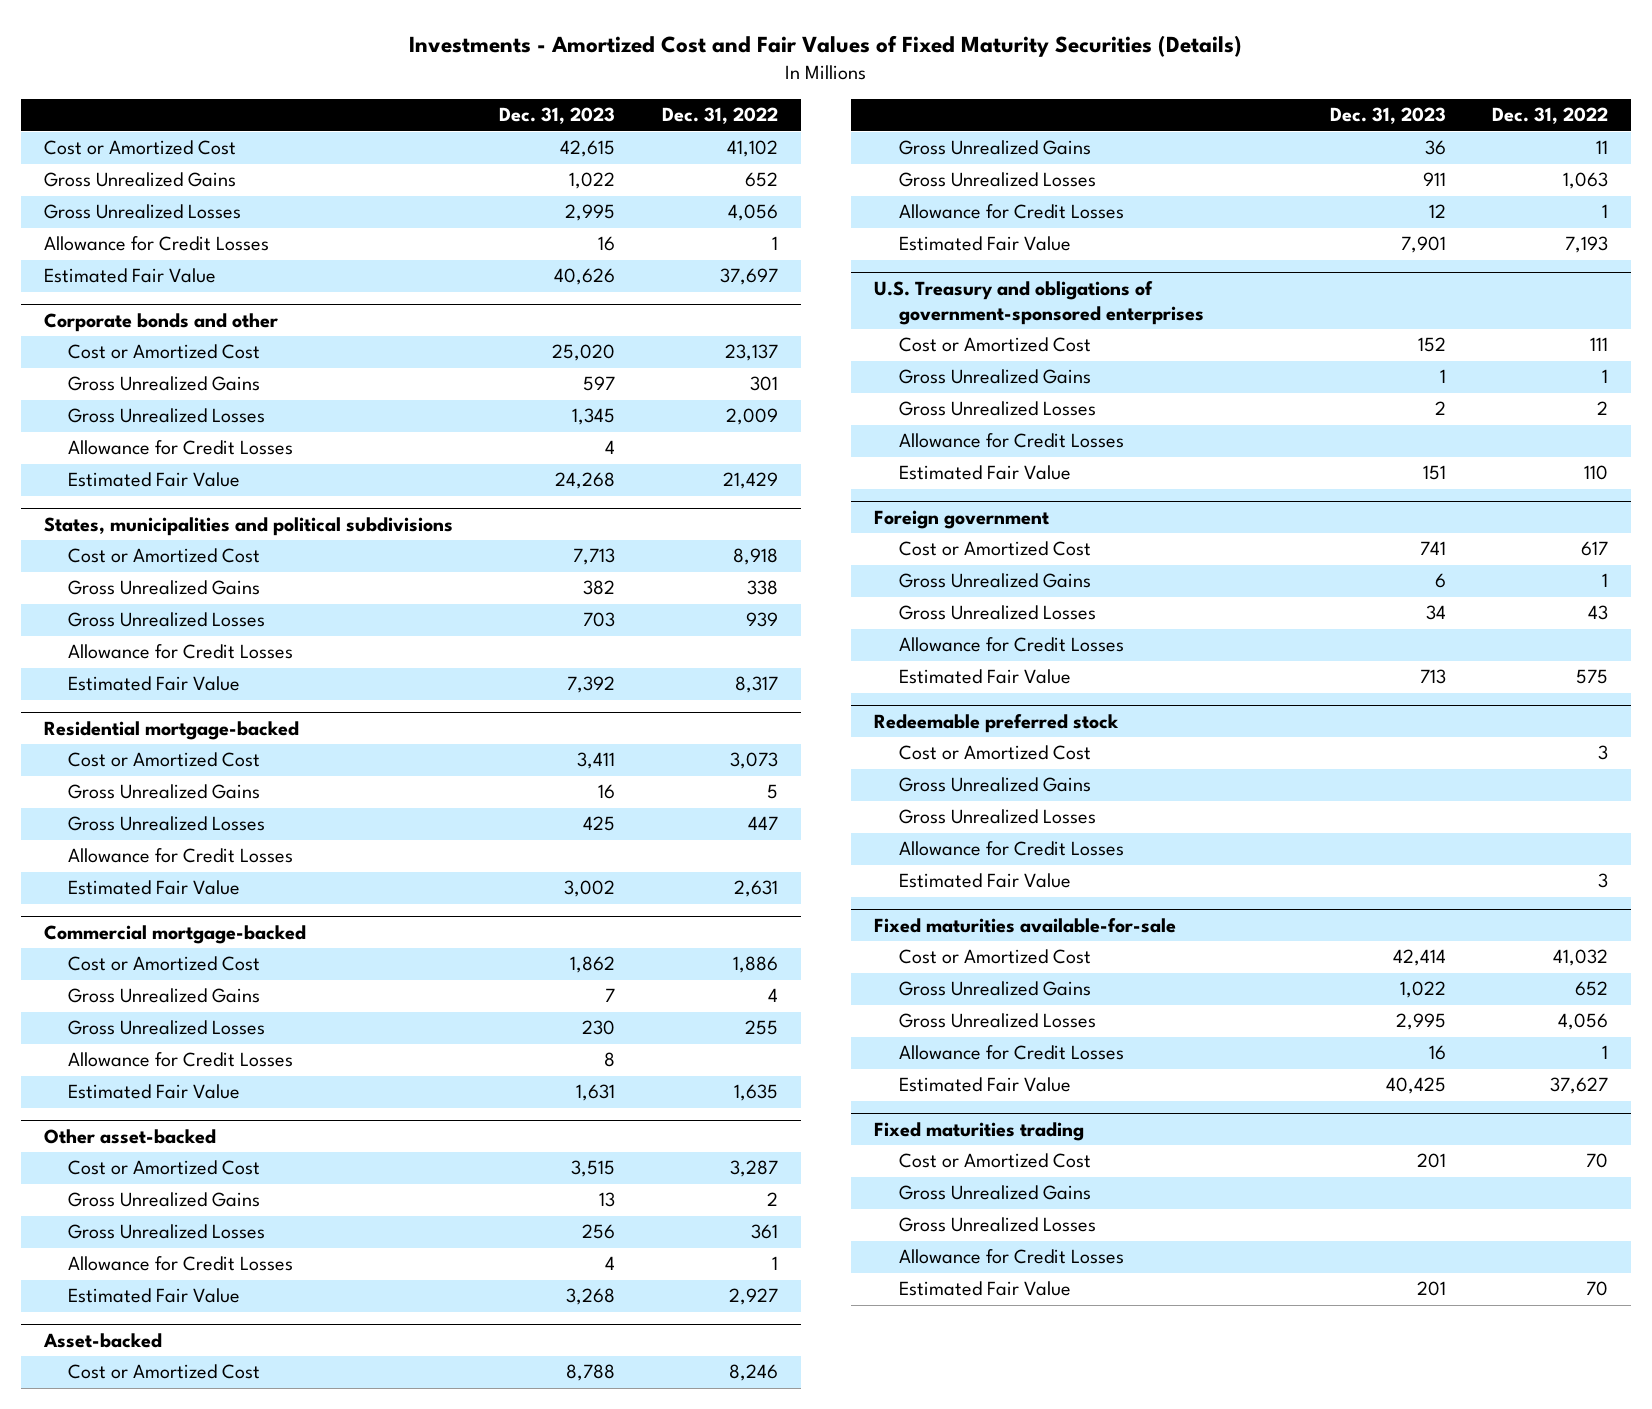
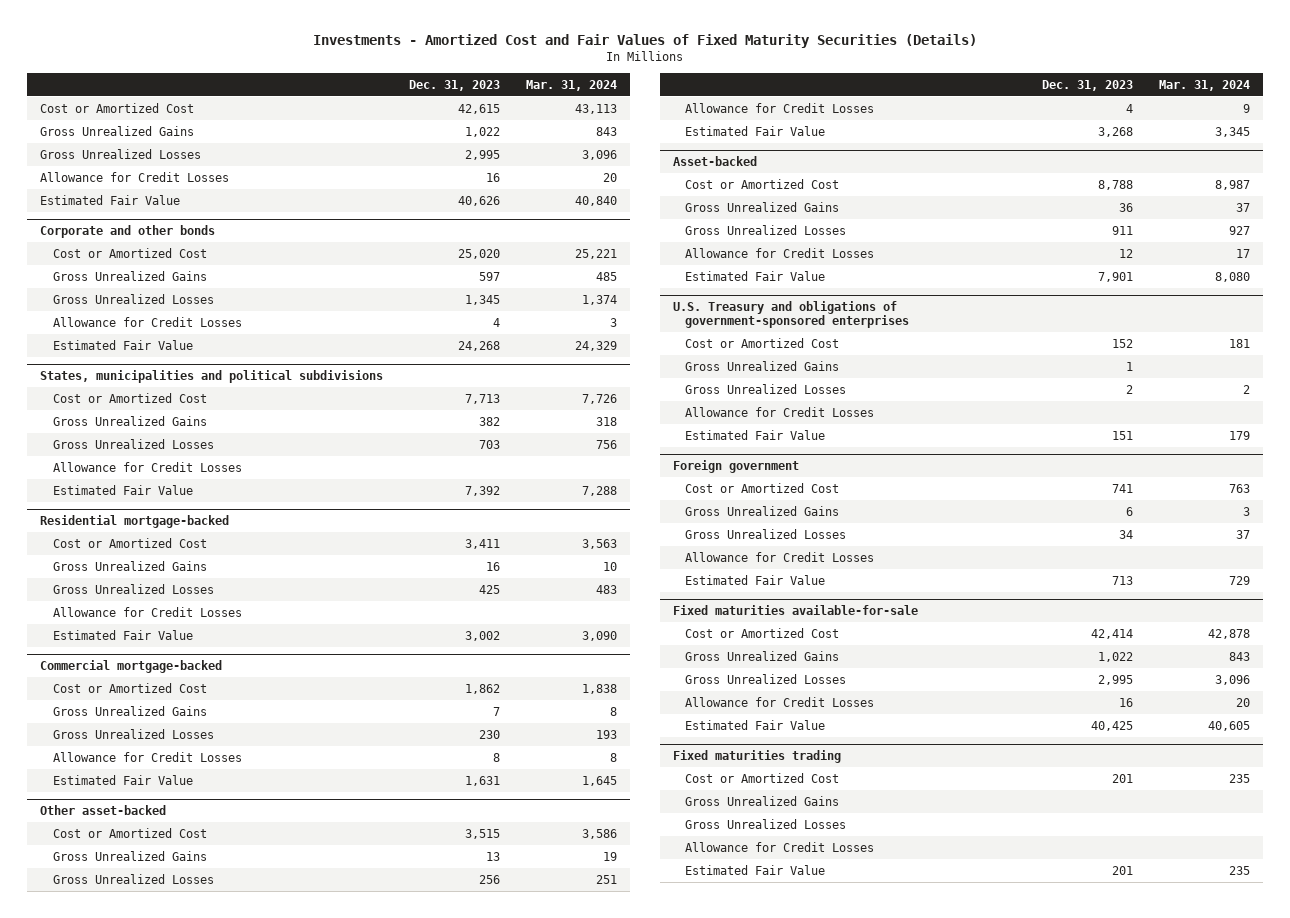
[661,107,778,125] Dec. 31, 2022 -> none
none -> [526,79,618,91] Mar. 31, 2024
[44,312,279,332] Corporate bonds and other -> [40,224,216,238] Corporate and other bonds
[874,713,1120,733] Redeemable preferred stock -> none
[898,745,1091,761] Cost or Amortized Cost -> none
[898,777,1091,793] Gross Unrealized Gains -> none
[898,809,1096,825] Gross Unrealized Losses -> none
[898,841,1124,857] Allowance for Credit Losses -> none
[898,873,1071,889] Estimated Fair Value -> none

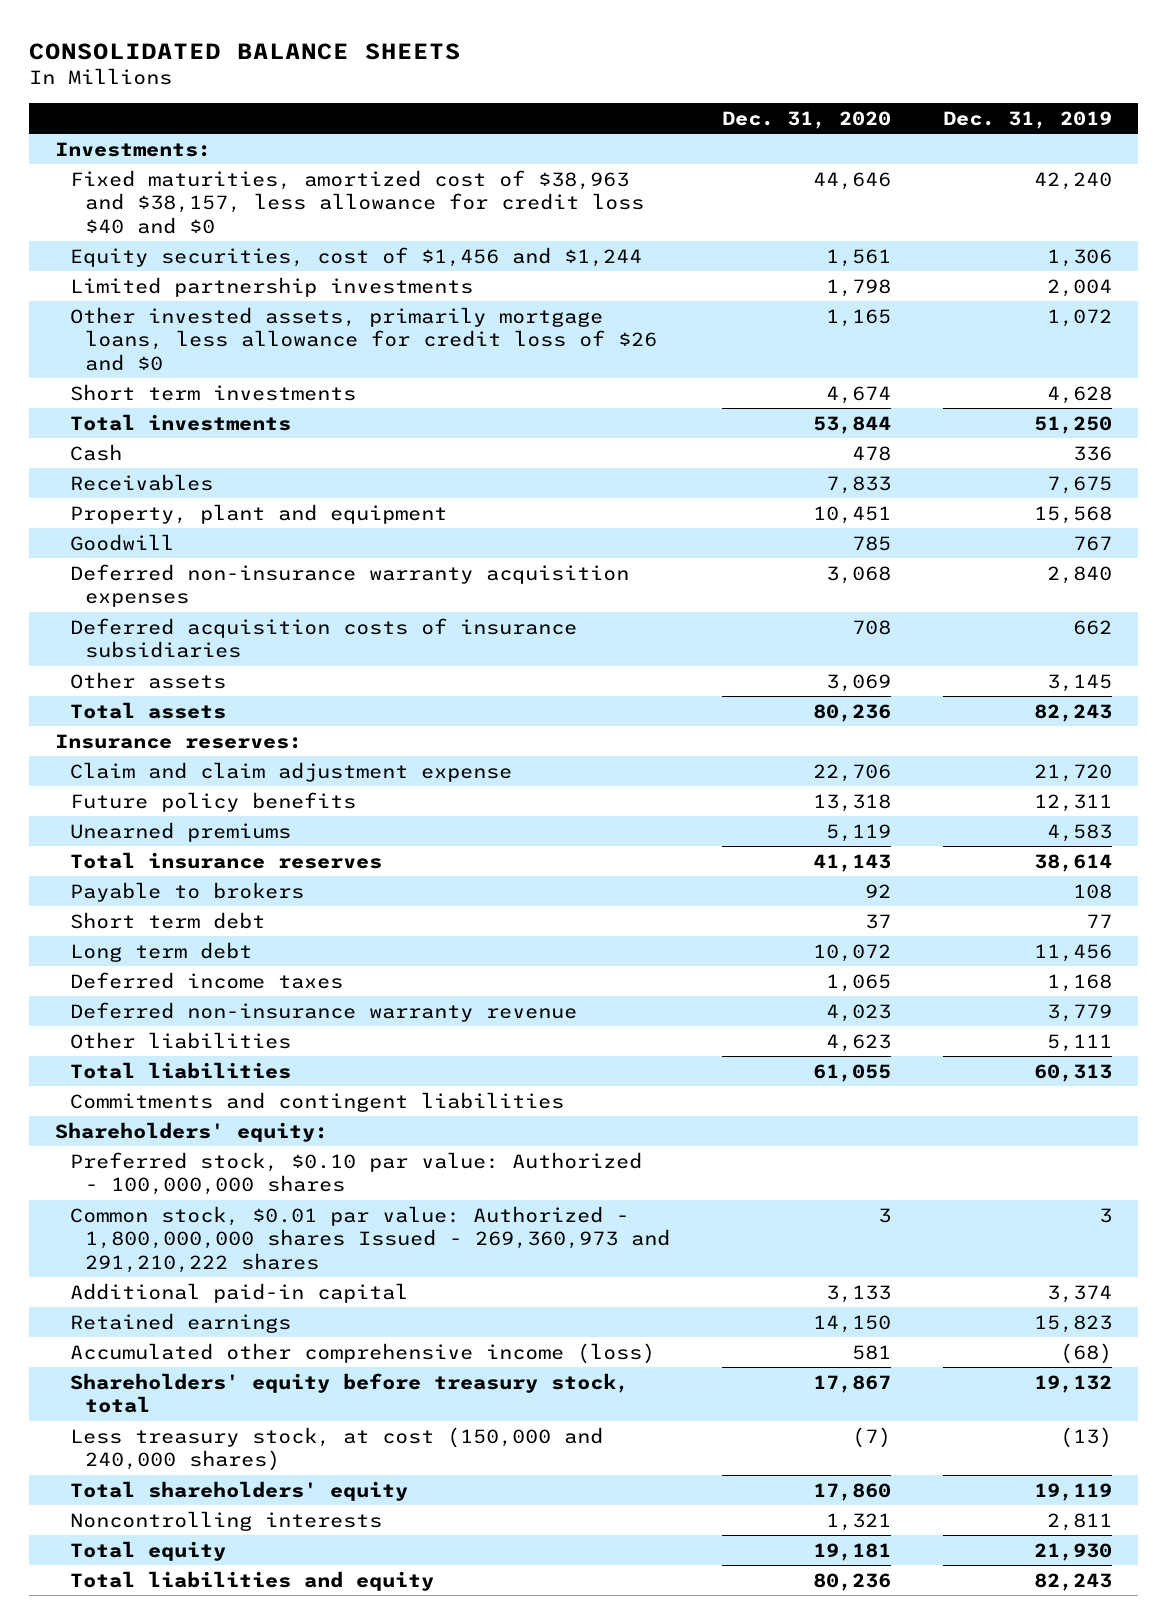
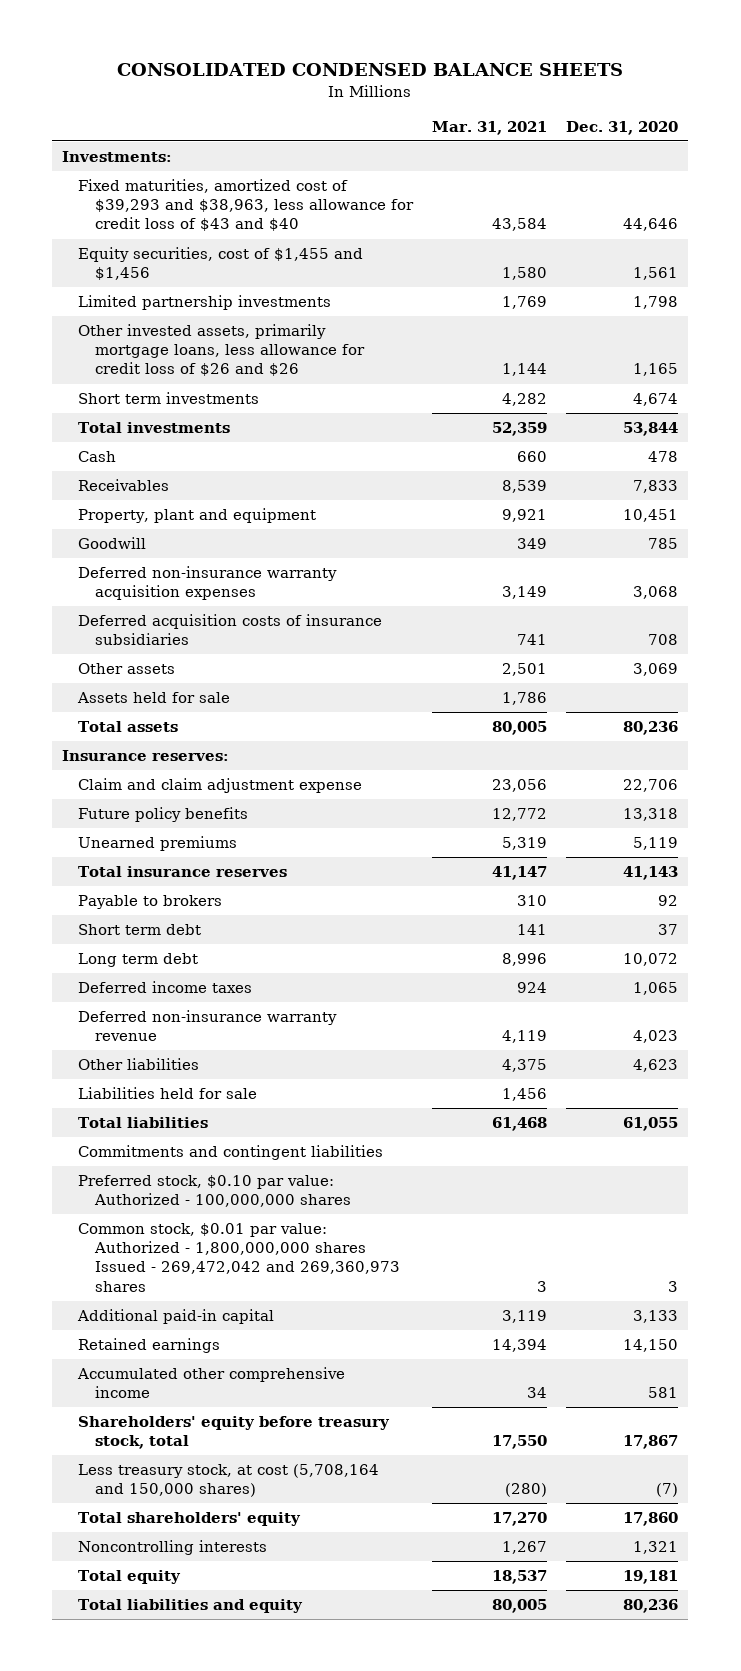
[29,42,462,60] CONSOLIDATED BALANCE SHEETS -> [117,63,624,77] CONSOLIDATED CONDENSED BALANCE SHEETS
[943,110,1113,129] Dec. 31, 2019 -> none
none -> [431,120,547,135] Mar. 31, 2021
[70,169,645,235] Fixed maturities, amortized cost of $38,963 and $38,157, less allowance for credit loss $40 and $0 -> [78,179,414,232] Fixed maturities, amortized cost of $39,293 and $38,963, less allowance for credit loss of $43 and $40
[70,246,643,267] Equity securities, cost of $1,456 and $1,244 -> [78,247,364,281] Equity securities, cost of $1,455 and $1,456
[70,306,658,372] Other invested assets, primarily mortgage loans, less allowance for credit loss of $26 and $0 -> [78,324,365,377] Other invested assets, primarily mortgage loans, less allowance for credit loss of $26 and $26
none -> [77,692,231,704] Assets held for sale
none -> [78,1087,258,1100] Liabilities held for sale
[55,1121,329,1142] Shareholders' equity: -> none
[70,1205,671,1274] Common stock, $0.01 par value: Authorized - 1,800,000,000 shares Issued - 269,360,973 and 291,210,222 shares -> [78,1223,400,1292] Common stock, $0.01 par value: Authorized - 1,800,000,000 shares Issued - 269,472,042 and 269,360,973 shares
[70,1342,656,1364] Accumulated other comprehensive income (loss) -> [77,1367,346,1399] Accumulated other comprehensive income
[70,1426,604,1472] Less treasury stock, at cost (150,000 and 240,000 shares) -> [78,1464,380,1498] Less treasury stock, at cost (5,708,164 and 150,000 shares)

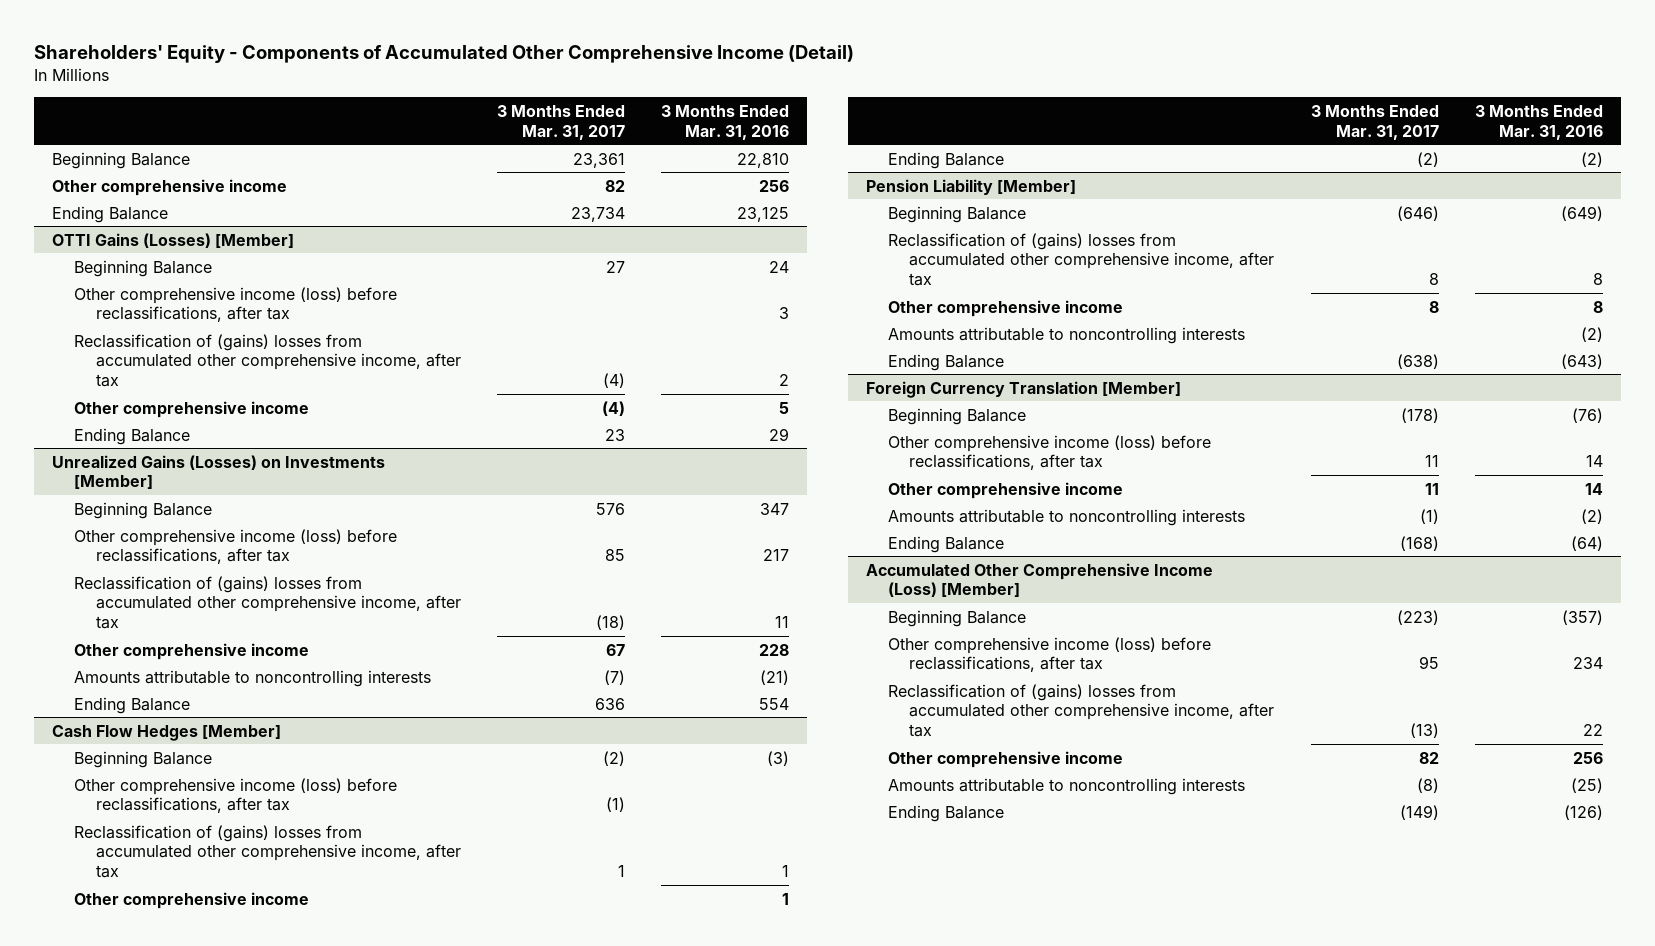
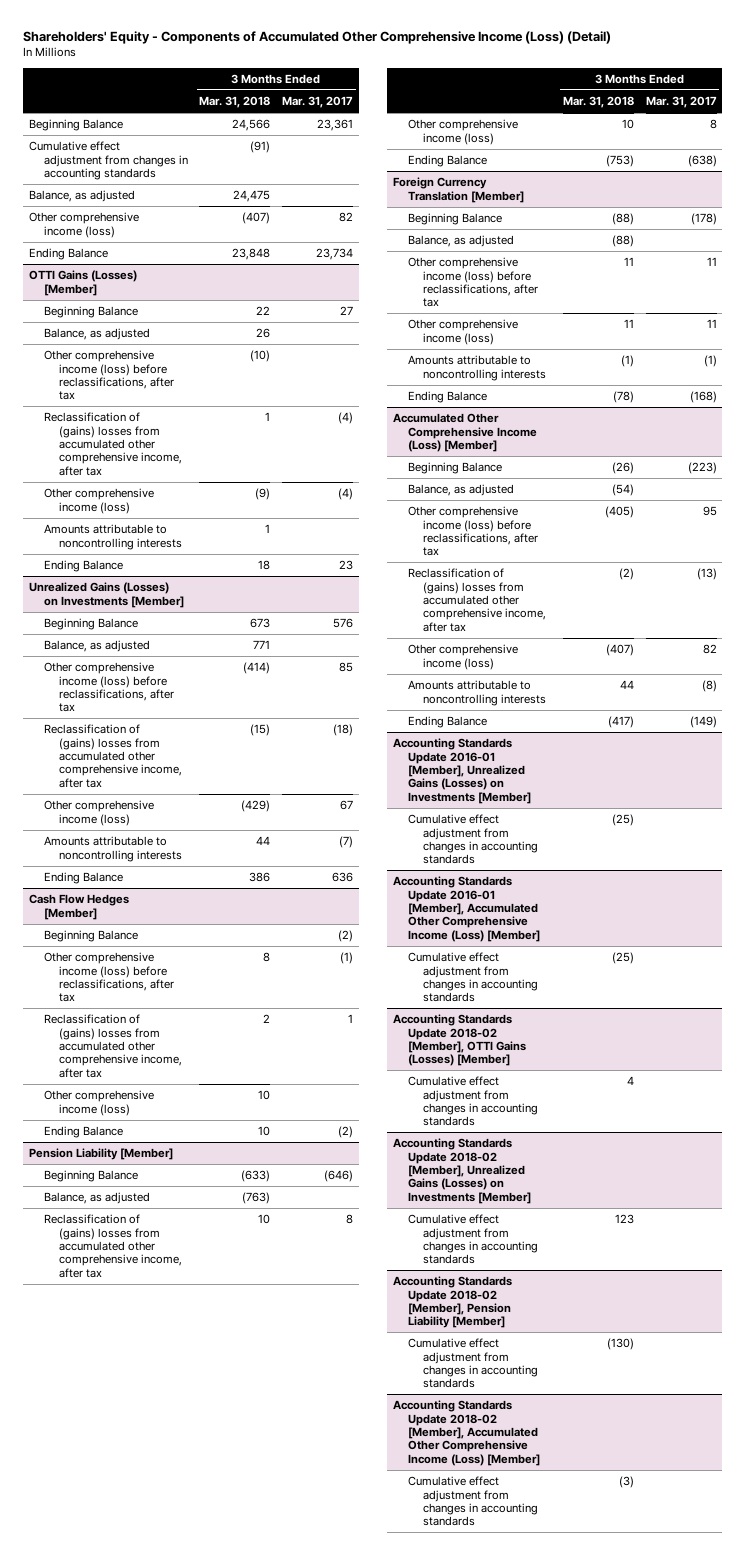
[34,45,855,64] Shareholders' Equity - Components of Accumulated Other Comprehensive Income (Detail) -> [23,30,612,44] Shareholders' Equity - Components of Accumulated Other Comprehensive Income (Loss) (Detail)
[661,104,790,140] 3 Months Ended Mar. 31, 2016 -> none
none -> [199,96,271,109] Mar. 31, 2018
none -> [29,141,189,180] Cumulative effect adjustment from changes in accounting standards
none -> [29,190,136,203] Balance, as adjusted
[52,178,288,196] Other comprehensive income -> [29,212,140,238] Other comprehensive income (loss)
none -> [44,328,151,341] Balance, as adjusted
[74,400,310,418] Other comprehensive income -> [44,488,155,514] Other comprehensive income (loss)
none -> [44,524,183,550] Amounts attributable to noncontrolling interests
none -> [44,640,151,653] Balance, as adjusted
[74,642,310,660] Other comprehensive income -> [44,800,155,826] Other comprehensive income (loss)
[74,891,310,909] Other comprehensive income -> [44,1090,155,1116] Other comprehensive income (loss)
none -> [44,1192,151,1205] Balance, as adjusted
[887,326,1245,344] Amounts attributable to noncontrolling interests -> none
[887,299,1123,317] Other comprehensive income -> [407,119,518,145] Other comprehensive income (loss)
none -> [407,235,514,248] Balance, as adjusted
[887,481,1123,499] Other comprehensive income -> [407,319,518,345] Other comprehensive income (loss)
none -> [407,484,514,497] Balance, as adjusted
[887,750,1123,768] Other comprehensive income -> [407,644,518,670] Other comprehensive income (loss)
none -> [392,738,531,804] Accounting Standards Update 2016-01 [Member], Unrealized Gains (Losses) on Investments [Member]
none -> [407,814,538,865] Cumulative effect adjustment from changes in accounting standards
none -> [392,876,540,942] Accounting Standards Update 2016-01 [Member], Accumulated Other Comprehensive Income (Loss) [Member]
none -> [407,952,538,1003] Cumulative effect adjustment from changes in accounting standards
none -> [392,1014,526,1067] Accounting Standards Update 2018-02 [Member], OTTI Gains (Losses) [Member]
none -> [407,1076,538,1127] Cumulative effect adjustment from changes in accounting standards
none -> [392,1138,531,1204] Accounting Standards Update 2018-02 [Member], Unrealized Gains (Losses) on Investments [Member]
none -> [407,1214,538,1265] Cumulative effect adjustment from changes in accounting standards
none -> [392,1276,512,1329] Accounting Standards Update 2018-02 [Member], Pension Liability [Member]
none -> [407,1338,538,1389] Cumulative effect adjustment from changes in accounting standards
none -> [392,1400,540,1466] Accounting Standards Update 2018-02 [Member], Accumulated Other Comprehensive Income (Loss) [Member]
none -> [407,1476,538,1527] Cumulative effect adjustment from changes in accounting standards

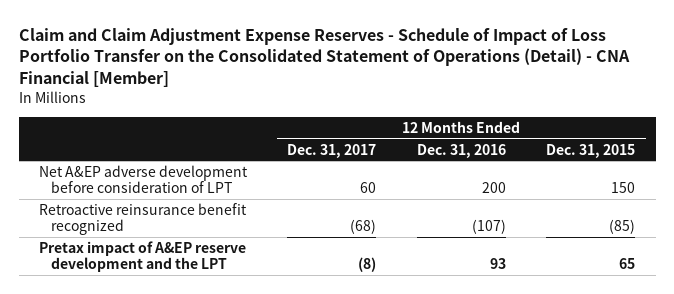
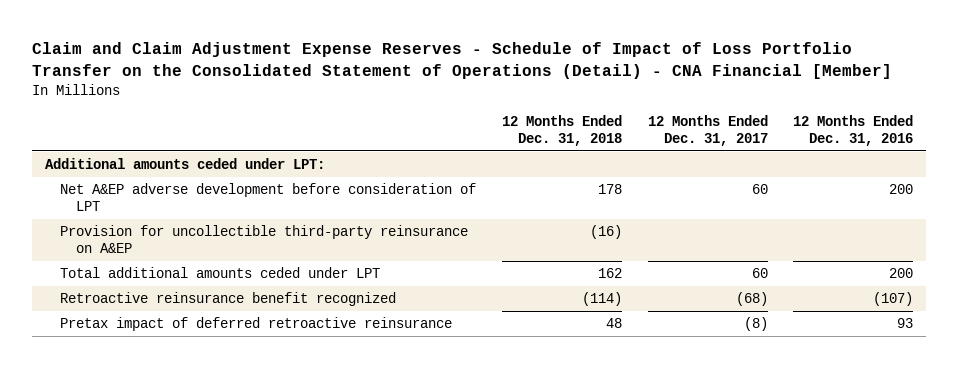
[546,143,636,158] Dec. 31, 2015 -> none
none -> [502,115,623,146] 12 Months Ended Dec. 31, 2018
none -> [44,158,325,170] Additional amounts ceded under LPT:
none -> [60,225,469,253] Provision for uncollectible third-party reinsurance on A&EP
none -> [60,267,381,279] Total additional amounts ceded under LPT
[38,240,246,273] Pretax impact of A&EP reserve development and the LPT -> [60,317,453,332] Pretax impact of deferred retroactive reinsurance

